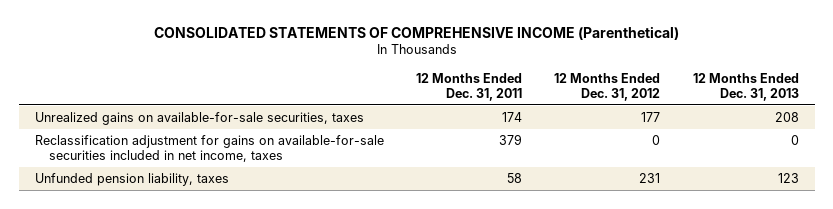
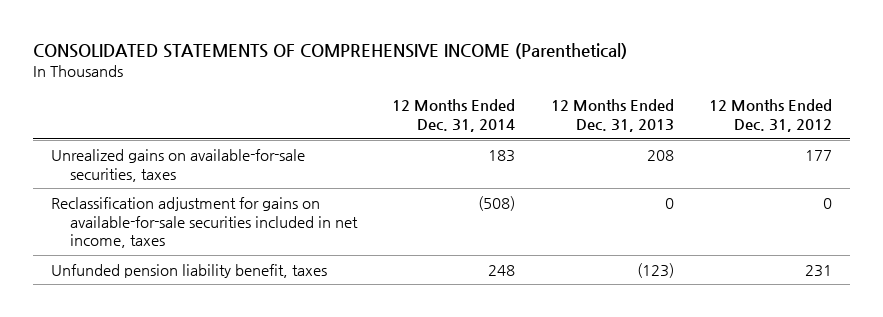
[416,72,523,101] 12 Months Ended Dec. 31, 2011 -> none
none -> [392,99,516,133] 12 Months Ended Dec. 31, 2014
[34,173,229,187] Unfunded pension liability, taxes -> [50,263,327,278] Unfunded pension liability benefit, taxes
[777,173,799,184] 123 -> [636,262,674,278] (123)

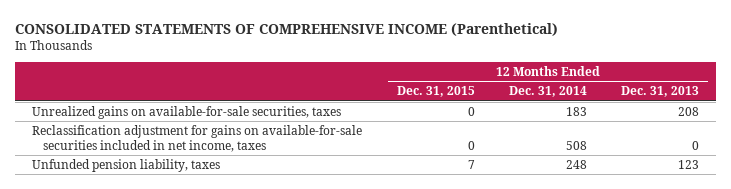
[709,99,833,133] 12 Months Ended Dec. 31, 2012 -> none
none -> [396,86,475,98] Dec. 31, 2015
[478,195,516,211] (508) -> [565,141,587,151] 508
[50,263,327,278] Unfunded pension liability benefit, taxes -> [32,158,221,172] Unfunded pension liability, taxes
[636,262,674,278] (123) -> [677,159,699,169] 123

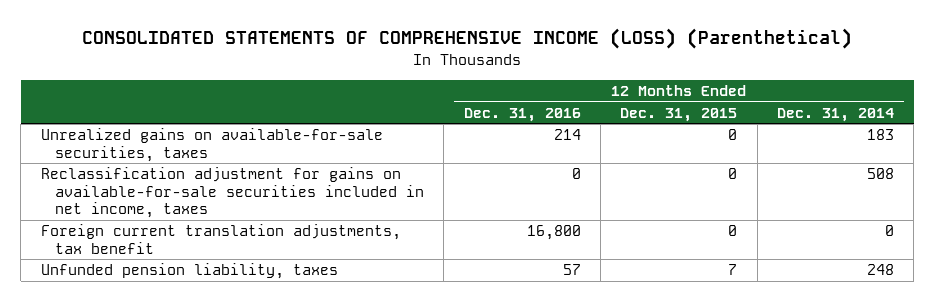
[15,23,559,37] CONSOLIDATED STATEMENTS OF COMPREHENSIVE INCOME (Parenthetical) -> [82,28,853,50] CONSOLIDATED STATEMENTS OF COMPREHENSIVE INCOME (LOSS) (Parenthetical)
[620,86,699,98] Dec. 31, 2013 -> none
none -> [463,107,581,122] Dec. 31, 2016
none -> [40,224,401,254] Foreign current translation adjustments, tax benefit

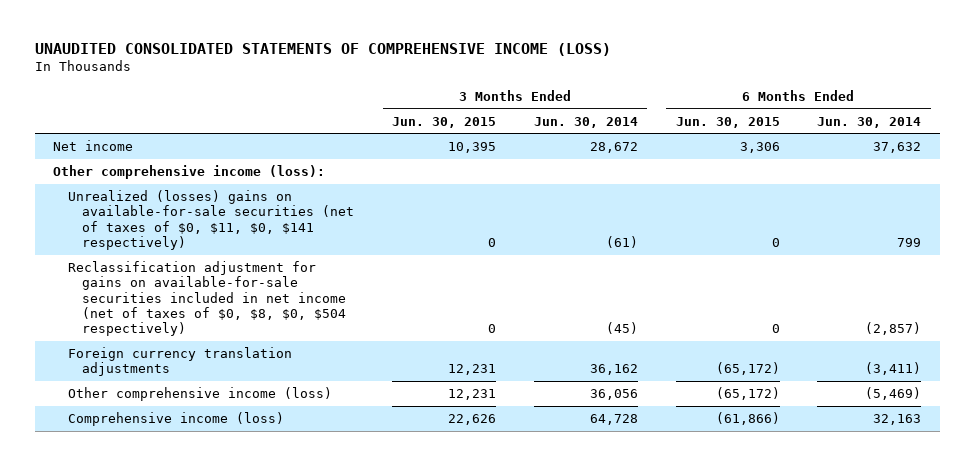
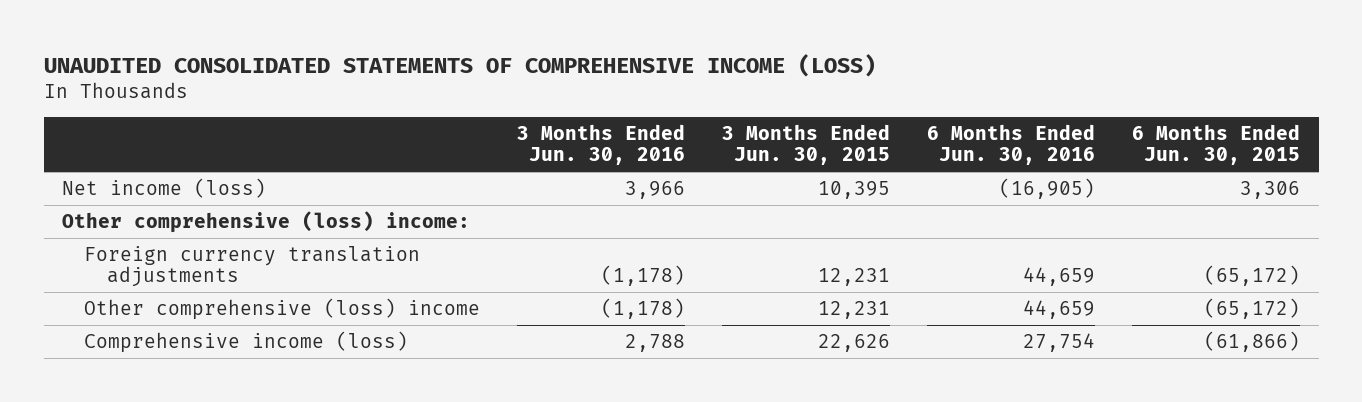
[533,116,638,128] Jun. 30, 2014 -> none
[817,116,922,128] Jun. 30, 2014 -> none
none -> [517,123,686,166] 3 Months Ended Jun. 30, 2016
none -> [927,123,1096,166] 6 Months Ended Jun. 30, 2016
[67,189,355,250] Unrealized (losses) gains on available-for-sale securities (net of taxes of $0, $11, $0, $141 respectively) -> none
[67,260,347,337] Reclassification adjustment for gains on available-for-sale securities included in net income (net of taxes of $0, $8, $0, $504 respectively) -> none
[53,139,134,151] Net income -> [62,177,267,198] Net income (loss)
[53,164,326,179] Other comprehensive income (loss): -> [62,210,471,233] Other comprehensive (loss) income:
[67,386,332,401] Other comprehensive income (loss) -> [84,297,481,320] Other comprehensive (loss) income

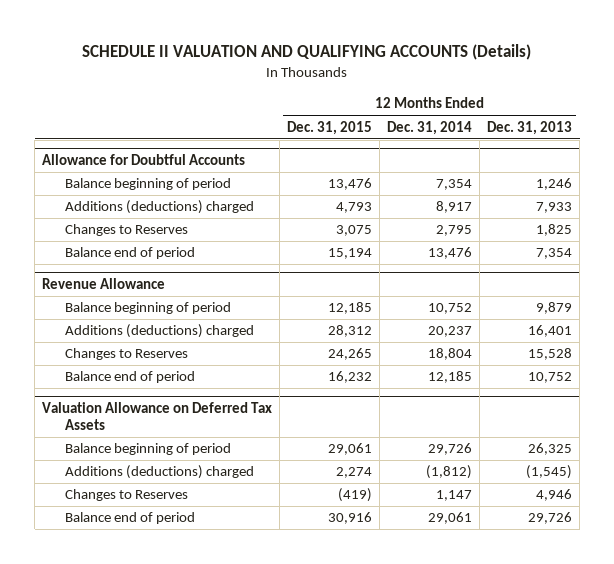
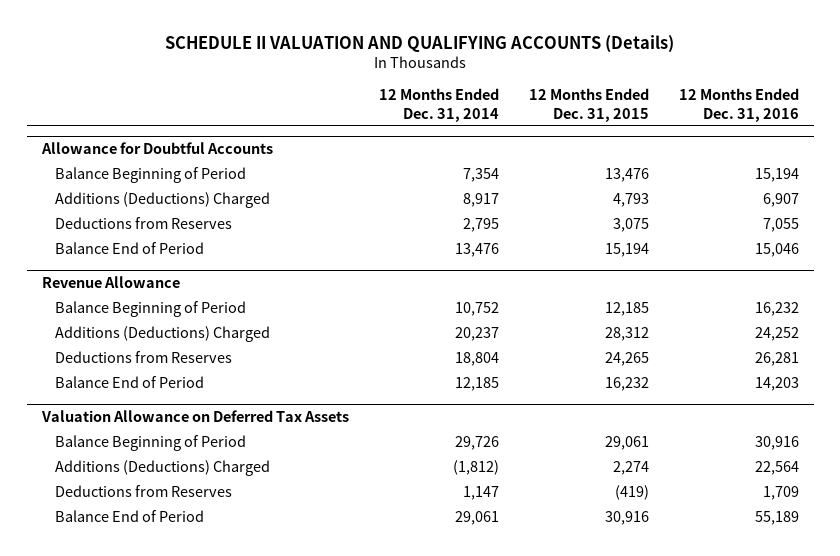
[487,120,573,135] Dec. 31, 2013 -> none
none -> [678,88,799,122] 12 Months Ended Dec. 31, 2016
[65,178,232,191] Balance beginning of period -> [54,166,246,183] Balance Beginning of Period
[65,200,255,215] Additions (deductions) charged -> [54,191,270,208] Additions (Deductions) Charged
[65,224,189,237] Changes to Reserves -> [54,216,232,229] Deductions from Reserves
[65,247,196,260] Balance end of period -> [54,241,204,254] Balance End of Period
[65,302,232,315] Balance beginning of period -> [54,300,246,317] Balance Beginning of Period
[65,324,255,339] Additions (deductions) charged -> [54,325,270,342] Additions (Deductions) Charged
[65,348,189,361] Changes to Reserves -> [54,350,232,363] Deductions from Reserves
[65,371,196,384] Balance end of period -> [54,375,204,388] Balance End of Period
[65,443,232,456] Balance beginning of period -> [54,434,246,451] Balance Beginning of Period
[65,465,255,480] Additions (deductions) charged -> [54,459,270,476] Additions (Deductions) Charged
[65,489,189,502] Changes to Reserves -> [54,484,232,497] Deductions from Reserves
[65,512,196,525] Balance end of period -> [54,509,204,522] Balance End of Period

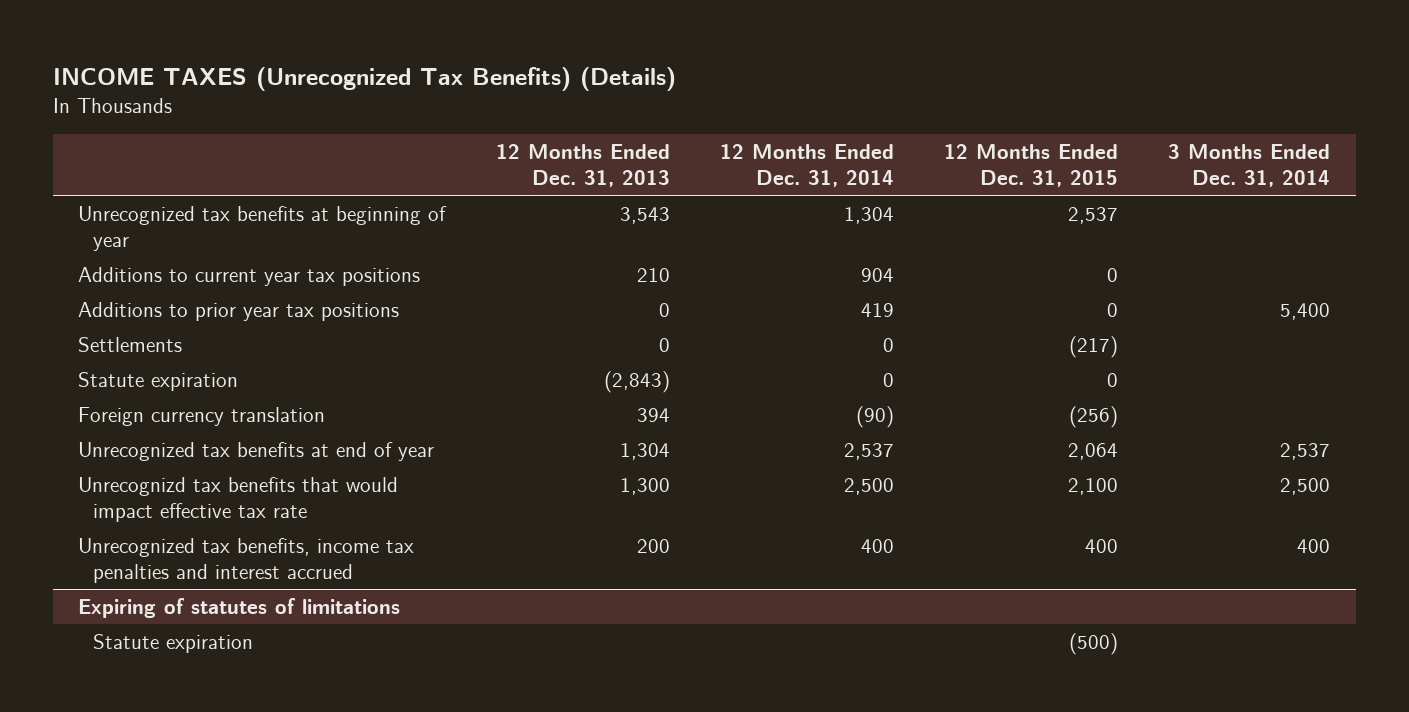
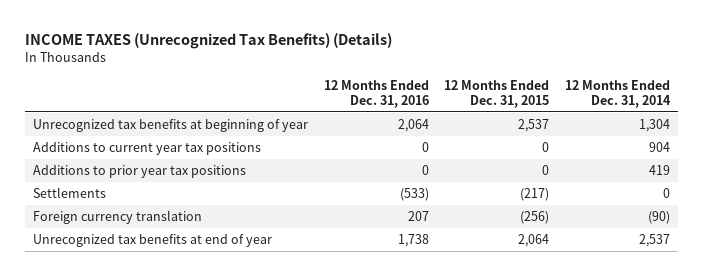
[495,144,670,187] 12 Months Ended Dec. 31, 2013 -> none
[1168,144,1331,187] 3 Months Ended Dec. 31, 2014 -> none
none -> [323,80,429,109] 12 Months Ended Dec. 31, 2016
[78,371,239,391] Statute expiration -> none
[78,476,399,522] Unrecognizd tax benefits that would impact effective tax rate -> none
[78,537,415,583] Unrecognized tax benefits, income tax penalties and interest accrued -> none
[78,597,401,618] Expiring of statutes of limitations -> none
[93,633,254,653] Statute expiration -> none

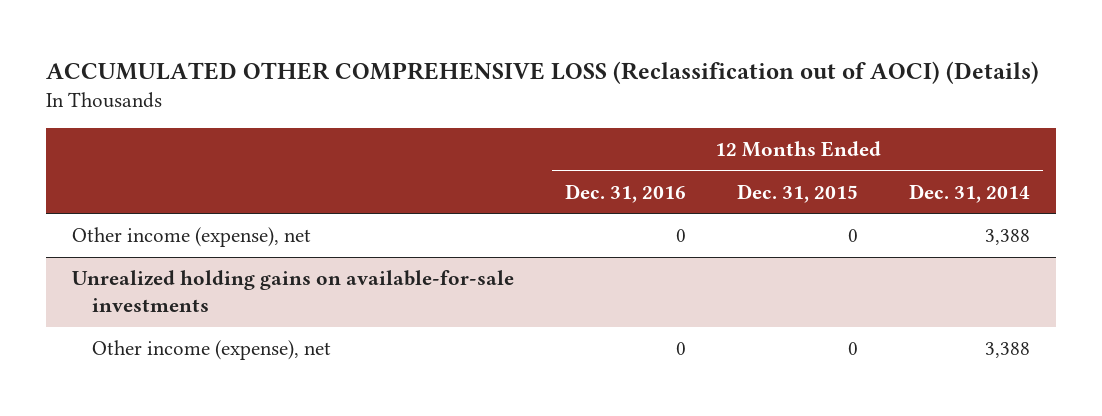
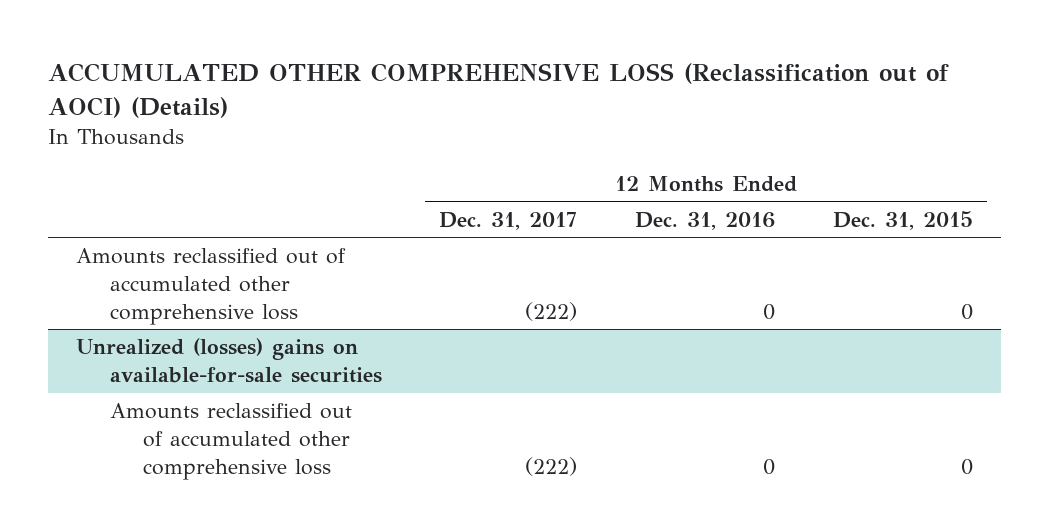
[909,183,1031,203] Dec. 31, 2014 -> none
none -> [439,211,578,230] Dec. 31, 2017
[71,227,311,248] Other income (expense), net -> [76,248,347,326] Amounts reclassified out of accumulated other comprehensive loss
[71,270,514,313] Unrealized holding gains on available-for-sale investments -> [76,338,382,384] Unrealized (losses) gains on available-for-sale securities
[91,340,331,361] Other income (expense), net -> [109,403,352,481] Amounts reclassified out of accumulated other comprehensive loss

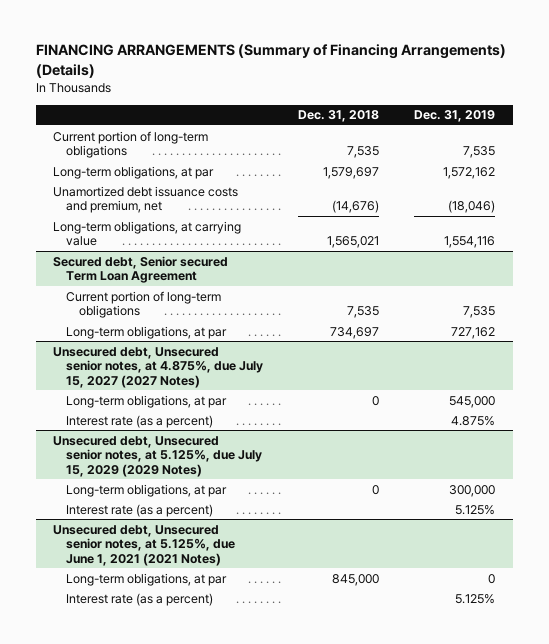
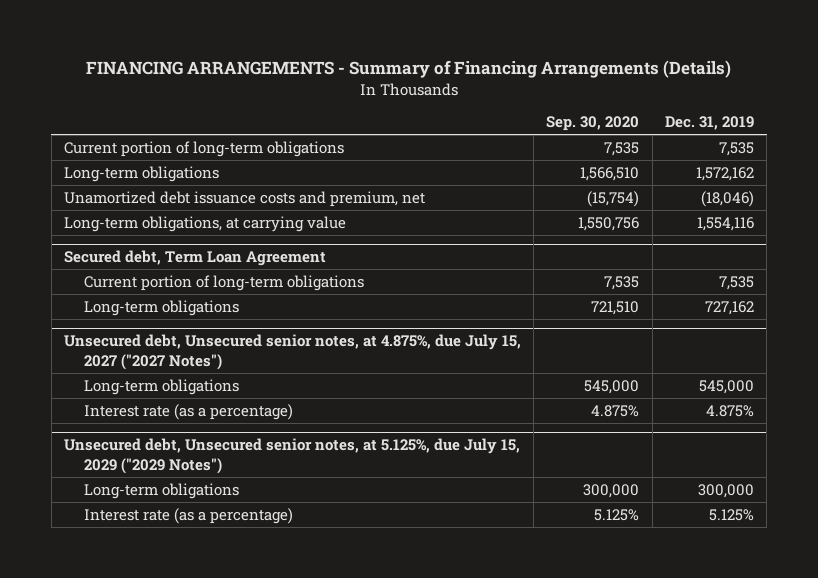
[35,44,506,79] FINANCING ARRANGEMENTS (Summary of Financing Arrangements) (Details) -> [85,60,731,79] FINANCING ARRANGEMENTS - Summary of Financing Arrangements (Details)
[298,110,380,123] Dec. 31, 2018 -> none
none -> [546,116,640,132] Sep. 30, 2020
[53,165,215,179] Long-term obligations, at par -> [63,165,219,182] Long-term obligations
[53,255,229,284] Secured debt, Senior secured Term Loan Agreement -> [63,250,326,267] Secured debt, Term Loan Agreement
[53,524,236,566] Unsecured debt, Unsecured senior notes, at 5.125%, due June 1, 2021 (2021 Notes) -> none
[66,572,228,586] Long-term obligations, at par -> none
[66,592,214,606] Interest rate (as a percent) -> none
[66,325,228,339] Long-term obligations, at par -> [84,299,240,316] Long-term obligations
[53,346,264,388] Unsecured debt, Unsecured senior notes, at 4.875%, due July 15, 2027 (2027 Notes) -> [63,334,521,370] Unsecured debt, Unsecured senior notes, at 4.875%, due July 15, 2027 ("2027 Notes")
[66,394,228,408] Long-term obligations, at par -> [84,378,240,395] Long-term obligations
[66,414,214,428] Interest rate (as a percent) -> [84,403,294,420] Interest rate (as a percentage)
[53,435,263,477] Unsecured debt, Unsecured senior notes, at 5.125%, due July 15, 2029 (2029 Notes) -> [63,438,520,474] Unsecured debt, Unsecured senior notes, at 5.125%, due July 15, 2029 ("2029 Notes")
[66,483,228,497] Long-term obligations, at par -> [84,482,240,499] Long-term obligations
[66,503,214,517] Interest rate (as a percent) -> [84,507,294,524] Interest rate (as a percentage)

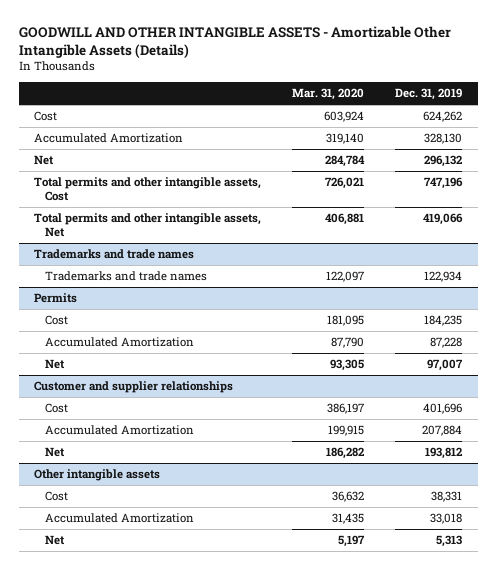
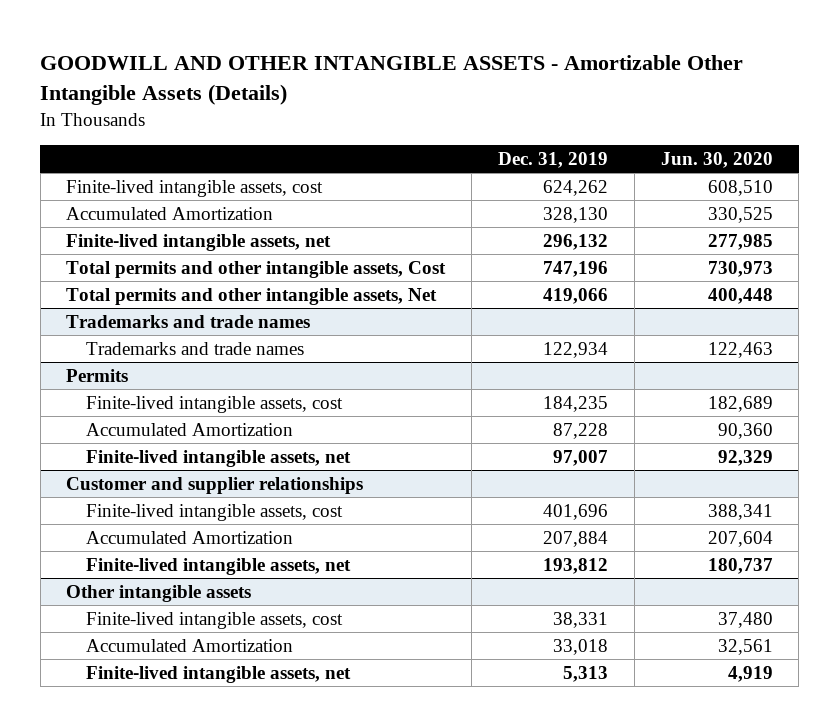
[292,88,365,101] Mar. 31, 2020 -> none
none -> [660,151,773,168] Jun. 30, 2020
[34,111,58,122] Cost -> [66,179,324,197] Finite-lived intangible assets, cost
[34,155,55,166] Net -> [66,233,332,251] Finite-lived intangible assets, net
[44,315,68,326] Cost -> [86,395,344,413] Finite-lived intangible assets, cost
[44,359,65,370] Net -> [86,449,352,467] Finite-lived intangible assets, net
[44,403,68,414] Cost -> [86,503,344,521] Finite-lived intangible assets, cost
[44,447,65,458] Net -> [86,557,352,575] Finite-lived intangible assets, net
[44,491,68,502] Cost -> [86,611,344,629] Finite-lived intangible assets, cost
[44,535,65,546] Net -> [86,665,352,683] Finite-lived intangible assets, net

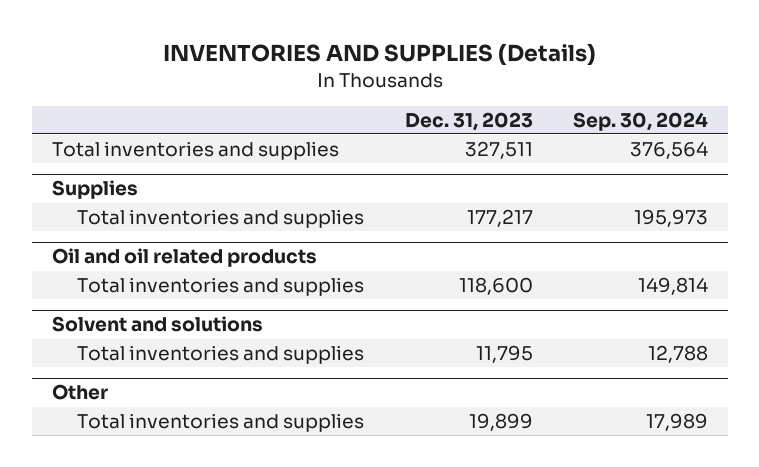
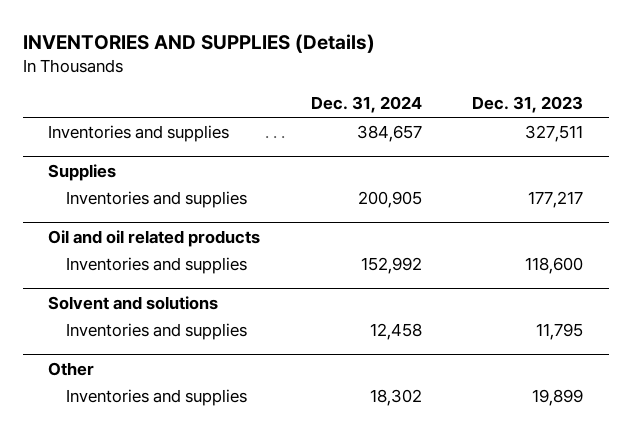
[572,111,708,131] Sep. 30, 2024 -> none
none -> [310,96,422,114] Dec. 31, 2024
[51,141,339,161] Total inventories and supplies -> [47,124,229,142] Inventories and supplies
[77,209,365,229] Total inventories and supplies -> [66,190,248,208] Inventories and supplies
[77,277,365,297] Total inventories and supplies -> [66,256,248,274] Inventories and supplies
[77,345,365,365] Total inventories and supplies -> [66,322,248,340] Inventories and supplies
[77,413,365,433] Total inventories and supplies -> [66,388,248,406] Inventories and supplies

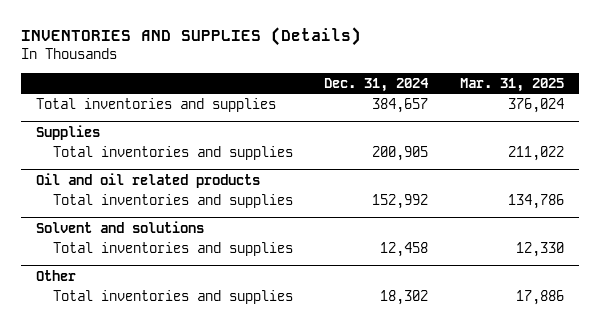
[472,96,584,114] Dec. 31, 2023 -> none
none -> [459,77,564,92] Mar. 31, 2025
[47,124,229,142] Inventories and supplies -> [36,97,277,112] Total inventories and supplies
[66,190,248,208] Inventories and supplies -> [53,145,294,160] Total inventories and supplies
[66,256,248,274] Inventories and supplies -> [53,193,294,208] Total inventories and supplies
[66,322,248,340] Inventories and supplies -> [53,241,294,256] Total inventories and supplies
[66,388,248,406] Inventories and supplies -> [53,289,294,304] Total inventories and supplies

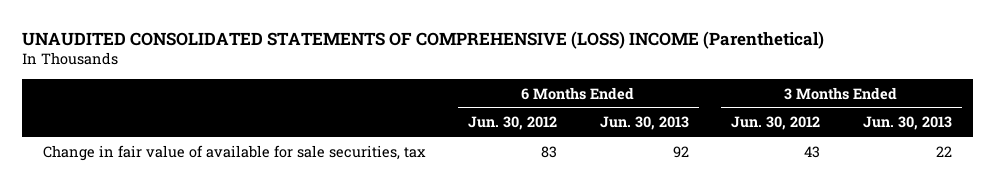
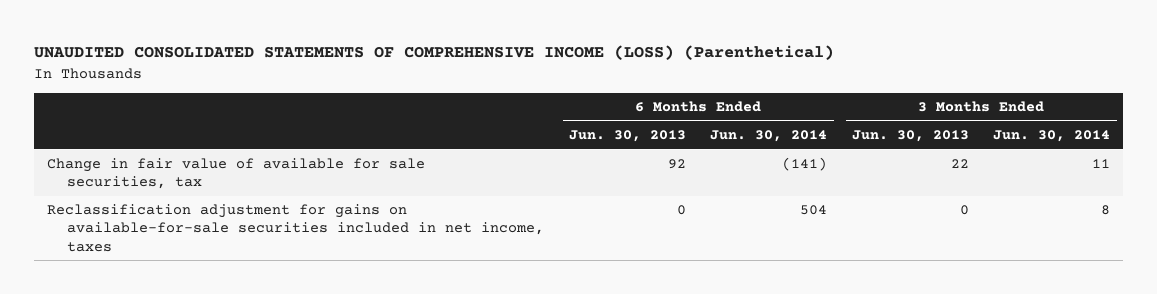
[21,30,824,49] UNAUDITED CONSOLIDATED STATEMENTS OF COMPREHENSIVE (LOSS) INCOME (Parenthetical) -> [34,45,835,61] UNAUDITED CONSOLIDATED STATEMENTS OF COMPREHENSIVE INCOME (LOSS) (Parenthetical)
[468,116,558,131] Jun. 30, 2012 -> none
[731,116,821,131] Jun. 30, 2012 -> none
none -> [710,129,828,142] Jun. 30, 2014
none -> [993,129,1111,142] Jun. 30, 2014
none -> [46,204,545,252] Reclassification adjustment for gains on available-for-sale securities included in net income, taxes

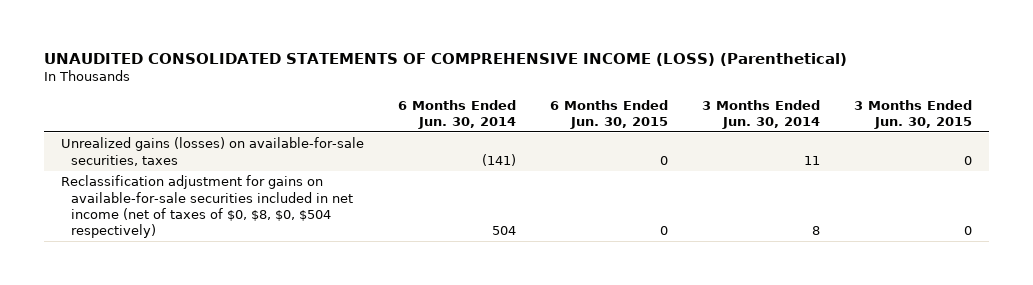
[568,129,686,142] Jun. 30, 2013 -> none
[851,129,969,142] Jun. 30, 2013 -> none
none -> [550,99,669,129] 6 Months Ended Jun. 30, 2015
none -> [853,99,972,129] 3 Months Ended Jun. 30, 2015
[46,158,425,190] Change in fair value of available for sale securities, tax -> [61,137,365,166] Unrealized gains (losses) on available-for-sale securities, taxes
[46,204,545,252] Reclassification adjustment for gains on available-for-sale securities included in net income, taxes -> [61,175,354,239] Reclassification adjustment for gains on available-for-sale securities included in net income (net of taxes of $0, $8, $0, $504 respectively)

